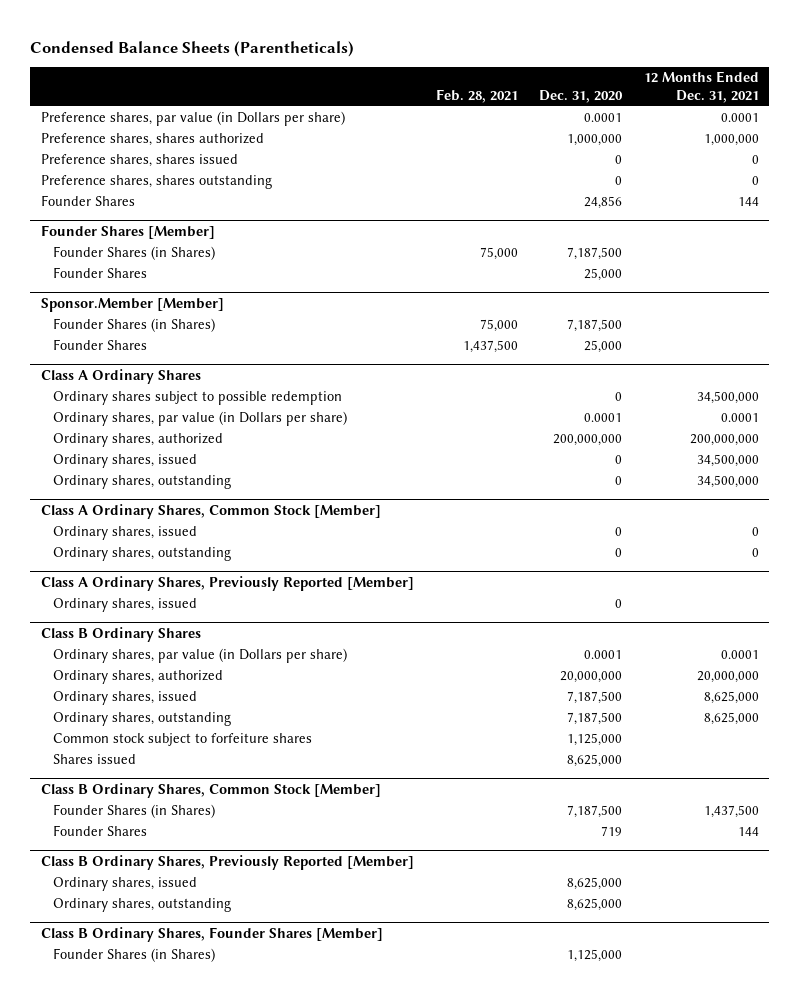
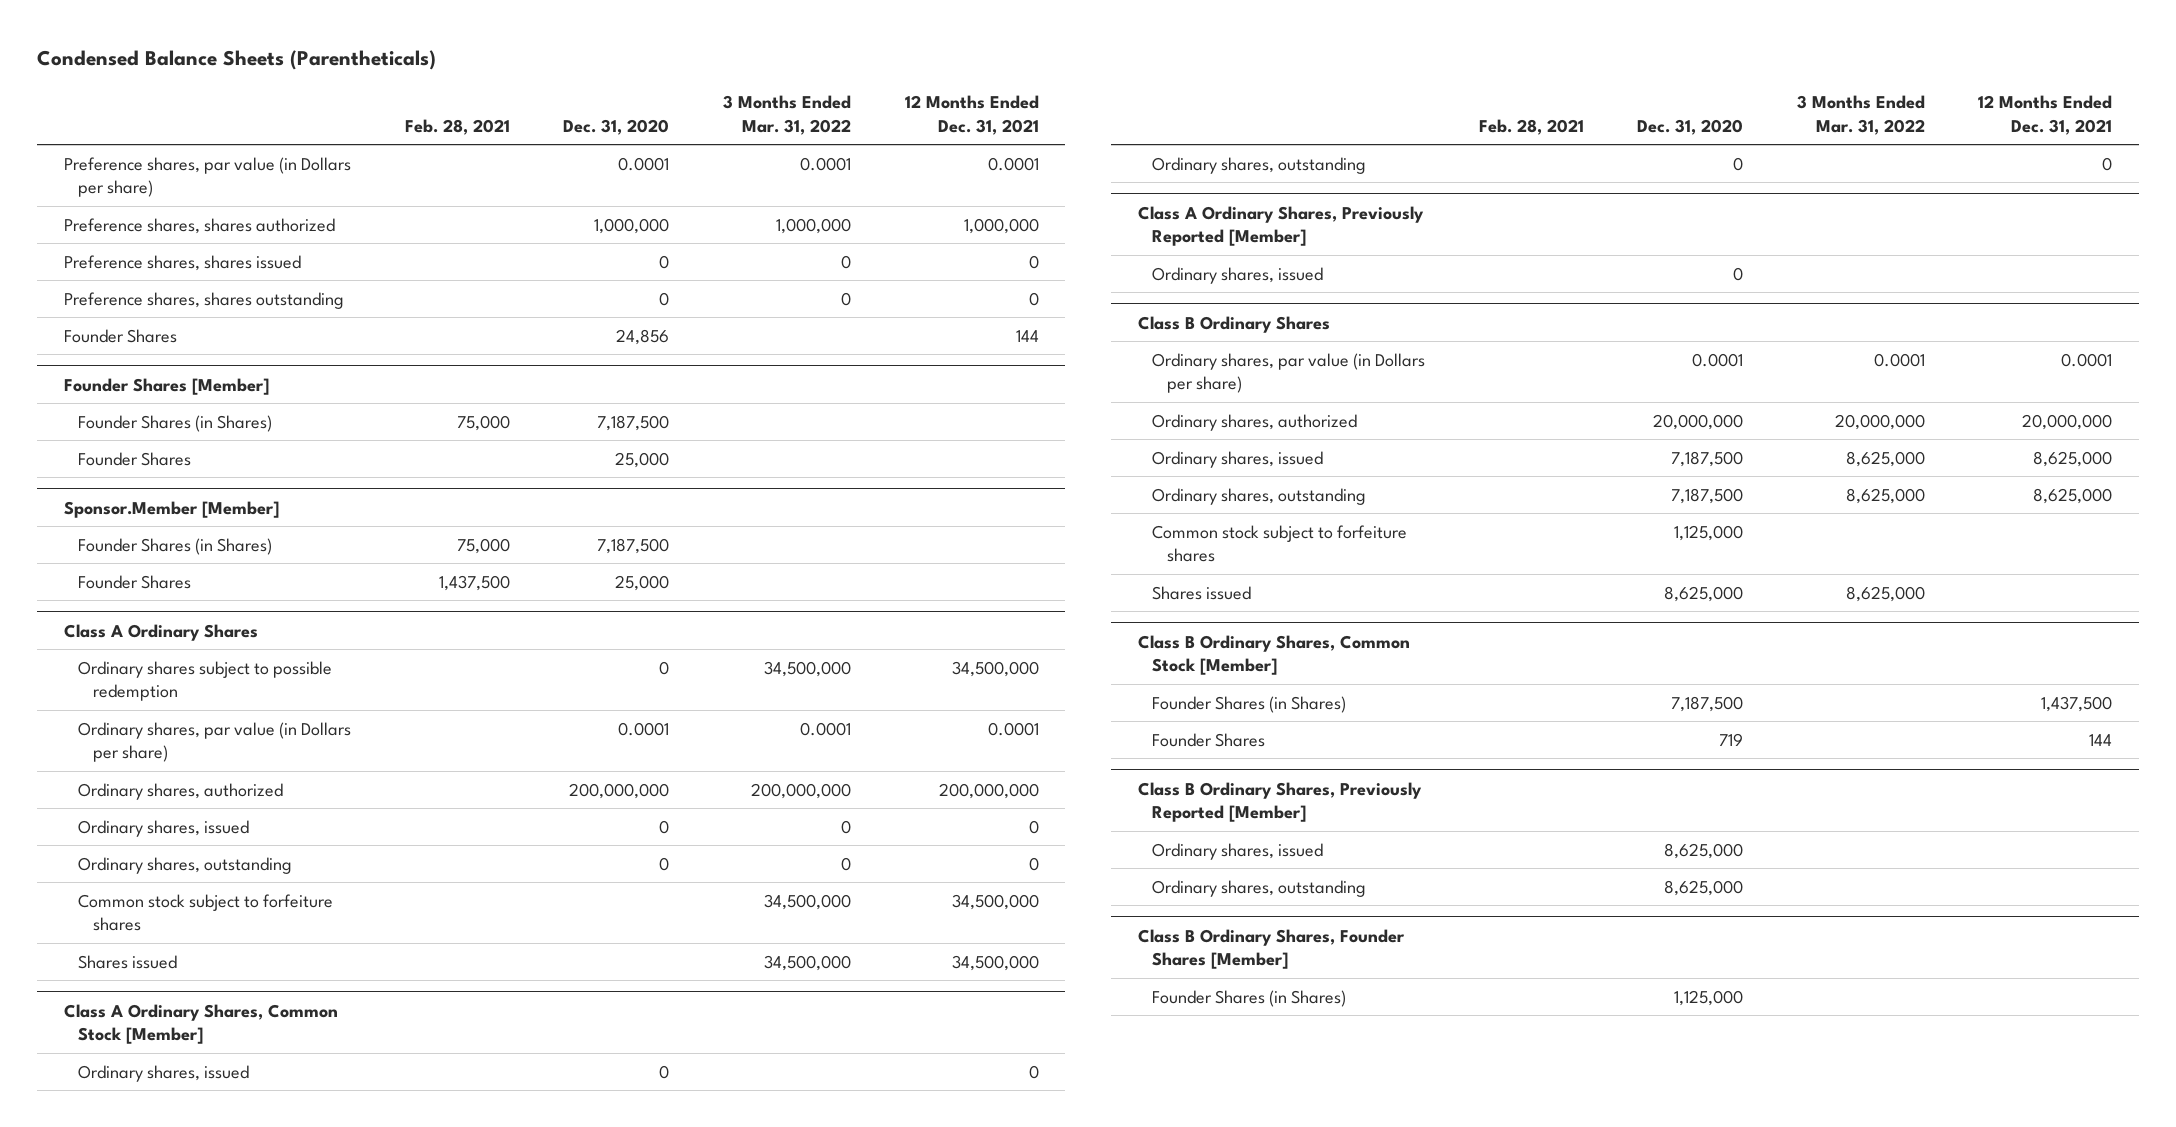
none -> [722,94,851,135] 3 Months Ended Mar. 31, 2022
[696,454,759,468] 34,500,000 -> [1028,819,1039,834] 0
[696,475,759,489] 34,500,000 -> [1028,856,1039,871] 0
none -> [78,893,334,932] Common stock subject to forfeiture shares
none -> [78,954,178,969] Shares issued

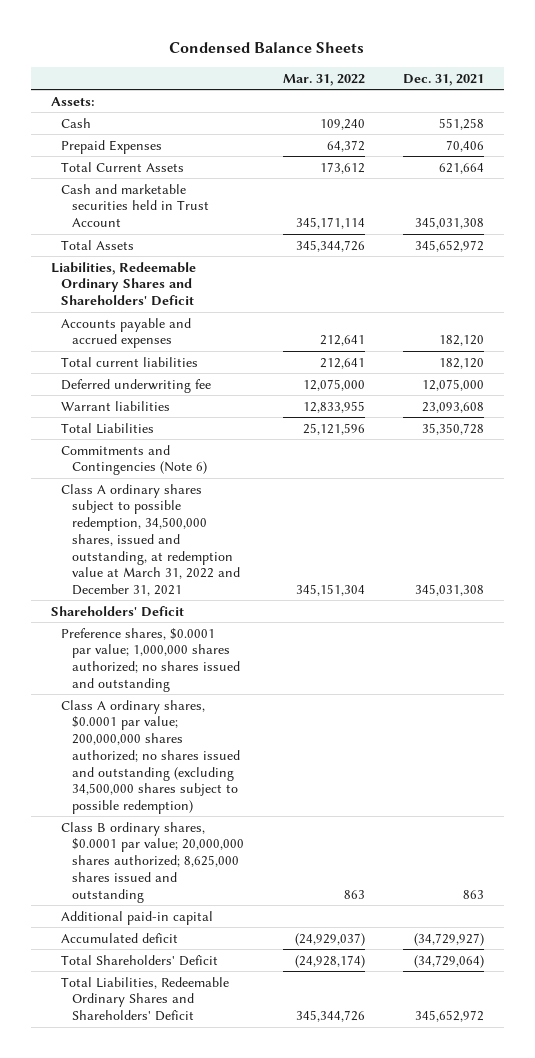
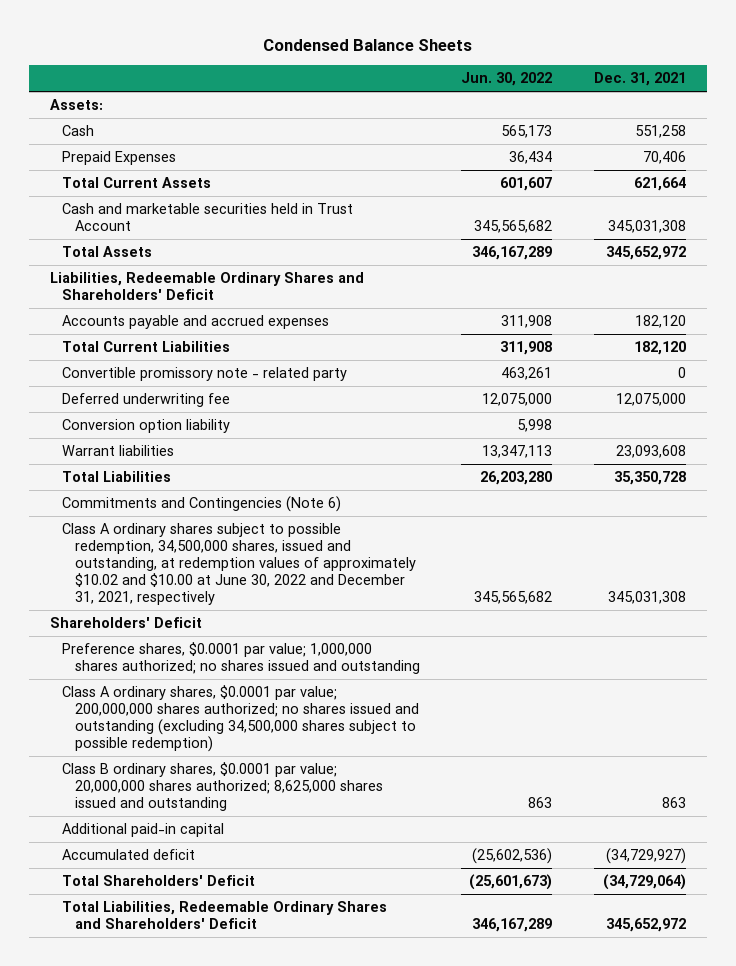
[282,73,365,86] Mar. 31, 2022 -> none
none -> [461,72,553,87] Jun. 30, 2022
[61,356,199,367] Total current liabilities -> [62,340,231,352] Total Current Liabilities
none -> [62,366,348,381] Convertible promissory note - related party
none -> [62,418,231,433] Conversion option liability
[61,483,240,596] Class A ordinary shares subject to possible redemption, 34,500,000 shares, issued and outstanding, at redemption value at March 31, 2022 and December 31, 2021 -> [62,522,416,606] Class A ordinary shares subject to possible redemption, 34,500,000 shares, issued and outstanding, at redemption values of approximately $10.02 and $10.00 at June 30, 2022 and December 31, 2021, respectively

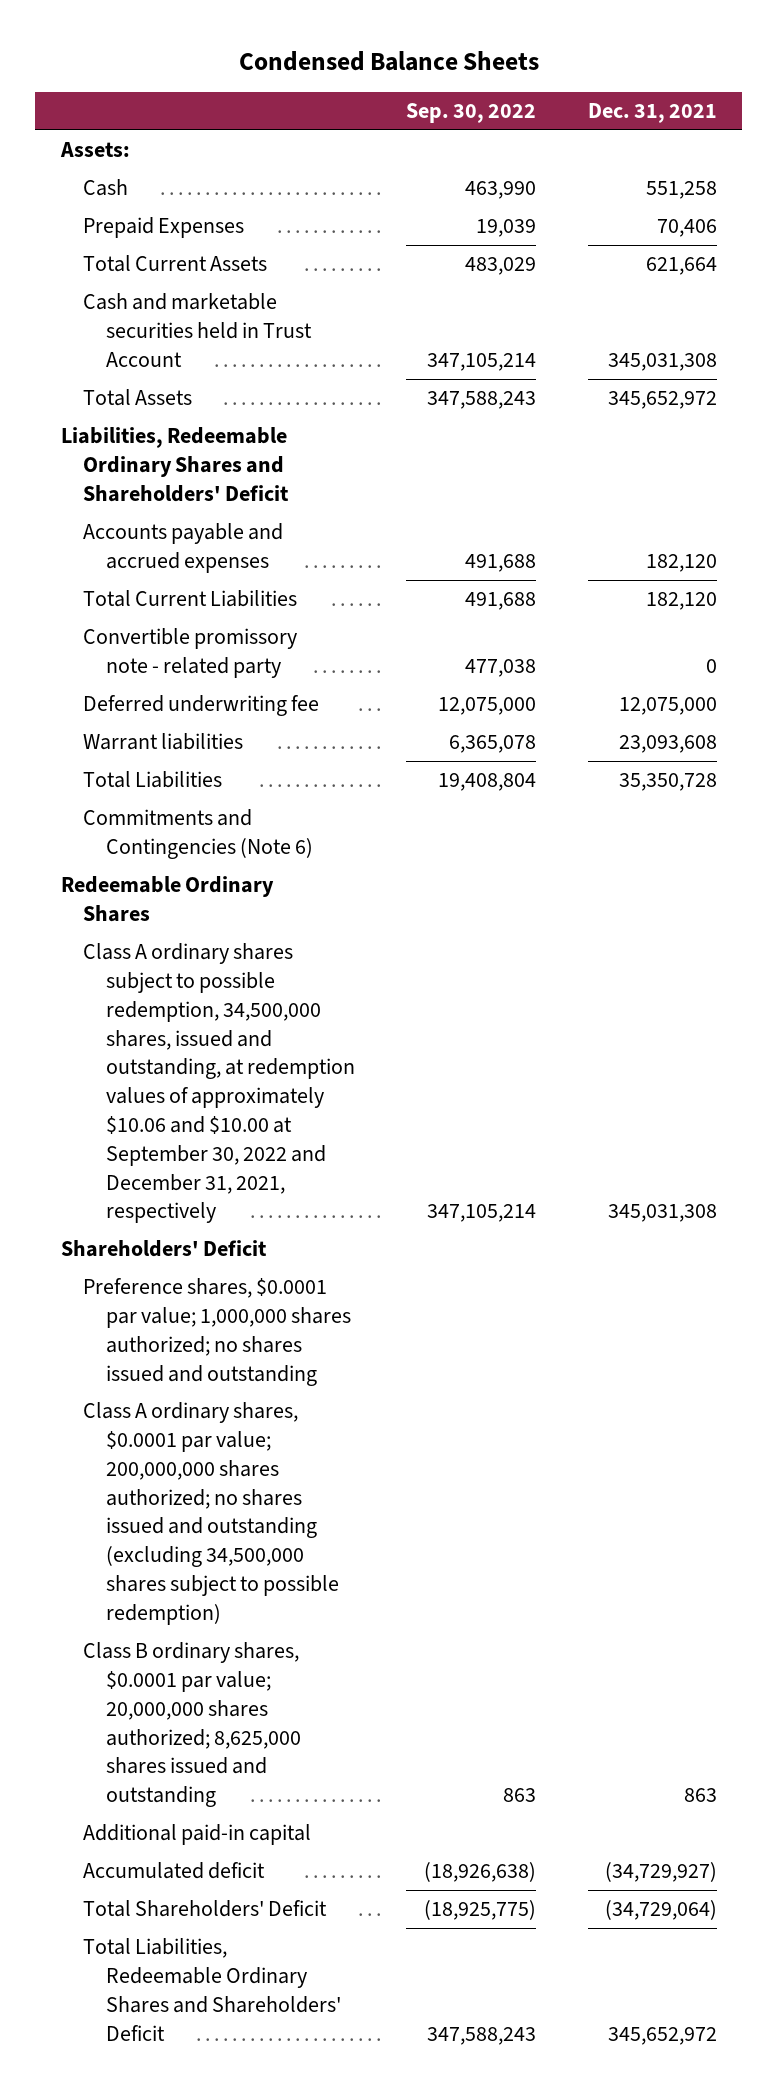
[461,72,553,87] Jun. 30, 2022 -> none
none -> [406,103,537,124] Sep. 30, 2022
[62,418,231,433] Conversion option liability -> none
none -> [60,876,274,923] Redeemable Ordinary Shares
[62,522,416,606] Class A ordinary shares subject to possible redemption, 34,500,000 shares, issued and outstanding, at redemption values of approximately $10.02 and $10.00 at June 30, 2022 and December 31, 2021, respectively -> [83,943,356,1224] Class A ordinary shares subject to possible redemption, 34,500,000 shares, issued and outstanding, at redemption values of approximately $10.06 and $10.00 at September 30, 2022 and December 31, 2021, respectively

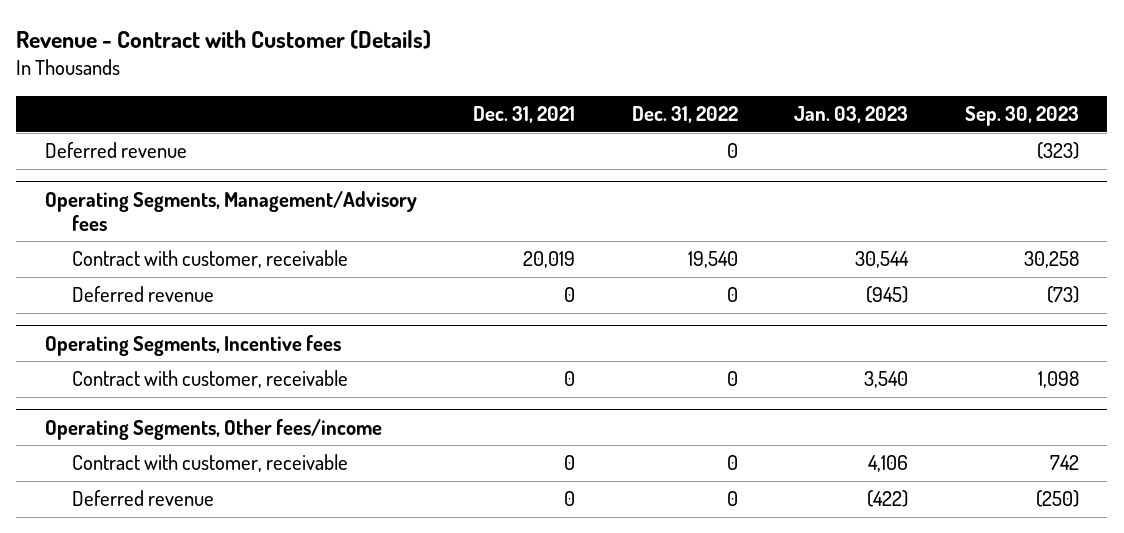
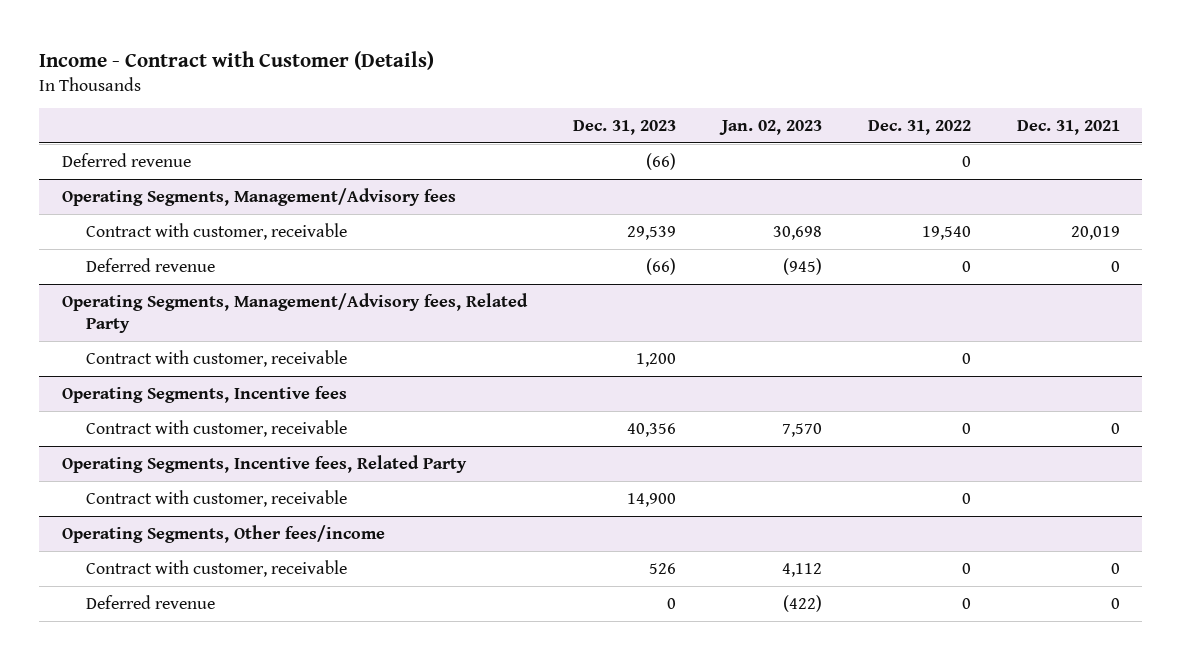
[16,29,432,49] Revenue - Contract with Customer (Details) -> [39,50,435,70] Income - Contract with Customer (Details)
[794,105,909,123] Jan. 03, 2023 -> none
[965,105,1080,126] Sep. 30, 2023 -> none
none -> [573,120,677,136] Dec. 31, 2023
none -> [718,120,822,136] Jan. 02, 2023
none -> [62,292,529,334] Operating Segments, Management/Advisory fees, Related Party
none -> [86,349,348,367] Contract with customer, receivable
none -> [62,454,468,473] Operating Segments, Incentive fees, Related Party
none -> [86,489,348,507] Contract with customer, receivable

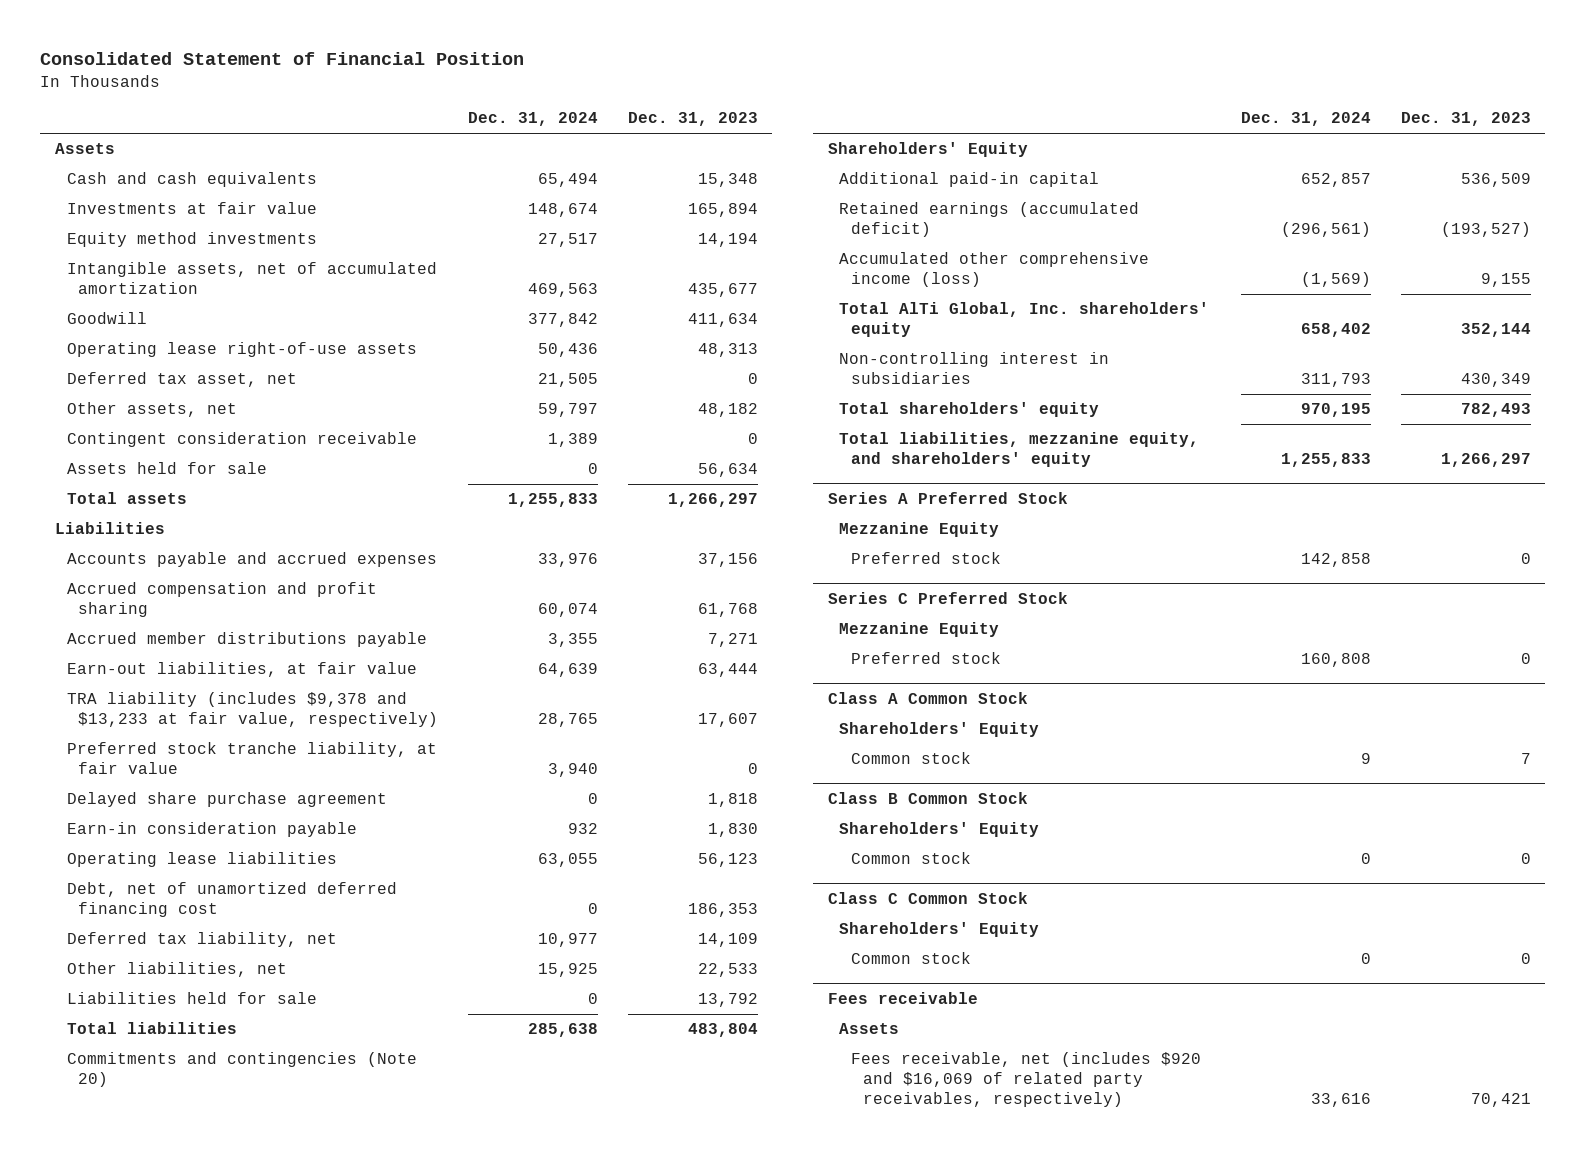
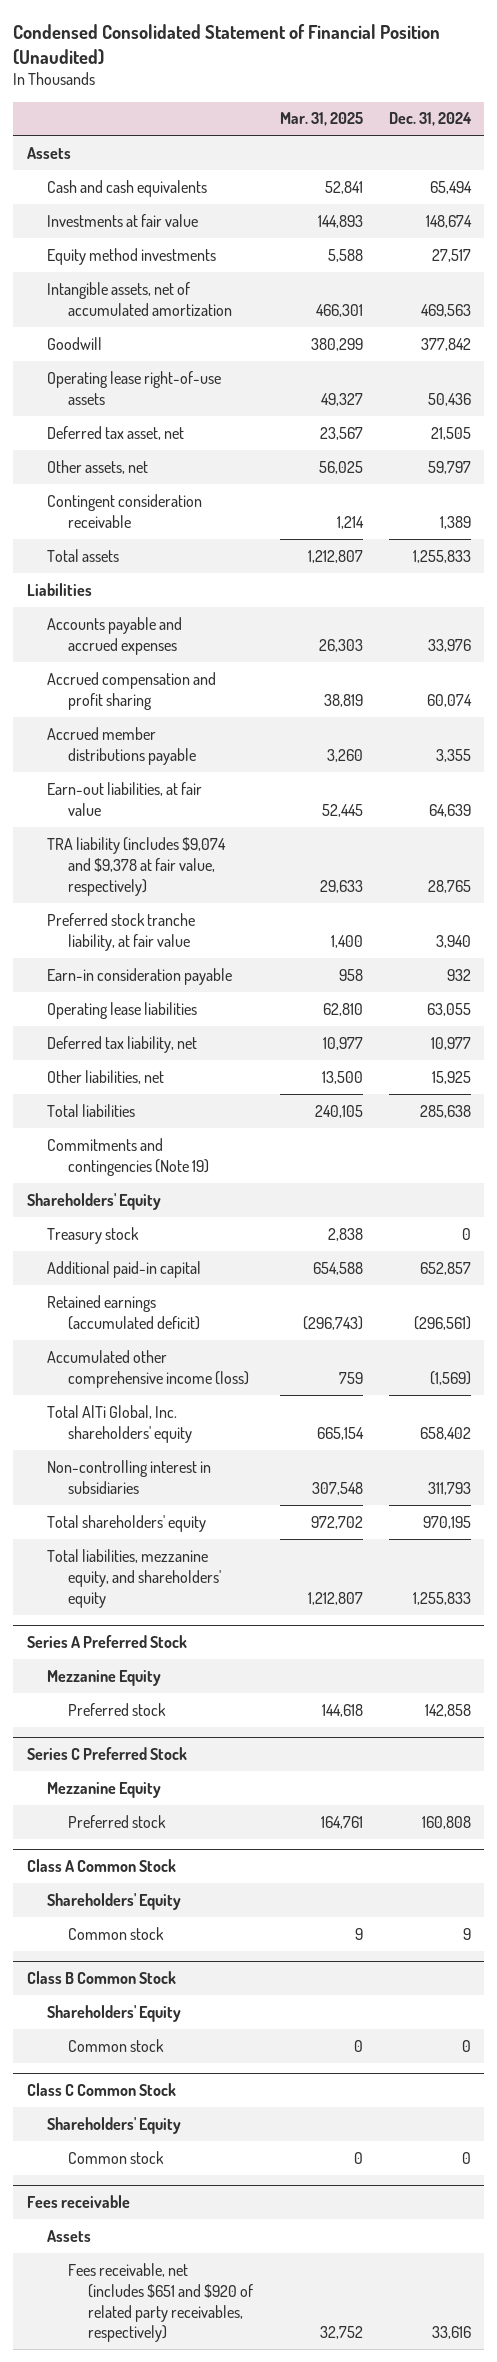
[39,51,524,65] Consolidated Statement of Financial Position -> [13,23,441,65] Condensed Consolidated Statement of Financial Position (Unaudited)
[627,112,758,127] Dec. 31, 2023 -> none
none -> [279,112,363,127] Mar. 31, 2025
[66,462,267,475] Assets held for sale -> none
[66,692,439,728] TRA liability (includes $9,378 and $13,233 at fair value, respectively) -> [47,836,227,896] TRA liability (includes $9,074 and $9,378 at fair value, respectively)
[66,792,387,808] Delayed share purchase agreement -> none
[66,882,397,918] Debt, net of unamortized deferred financing cost -> none
[66,992,317,1005] Liabilities held for sale -> none
[66,1052,417,1088] Commitments and contingencies (Note 20) -> [47,1137,209,1176] Commitments and contingencies (Note 19)
none -> [47,1226,140,1244] Treasury stock
[851,1052,1202,1108] Fees receivable, net (includes $920 and $16,069 of related party receivables, respectively) -> [67,2262,254,2343] Fees receivable, net (includes $651 and $920 of related party receivables, respectively)

